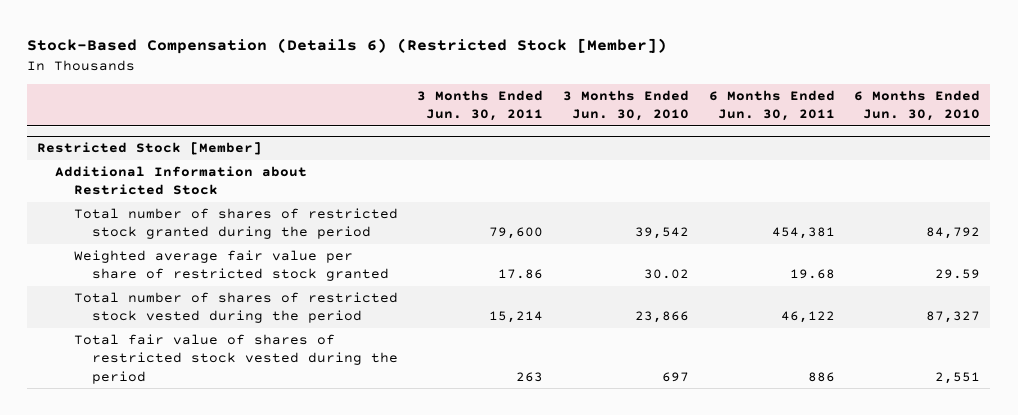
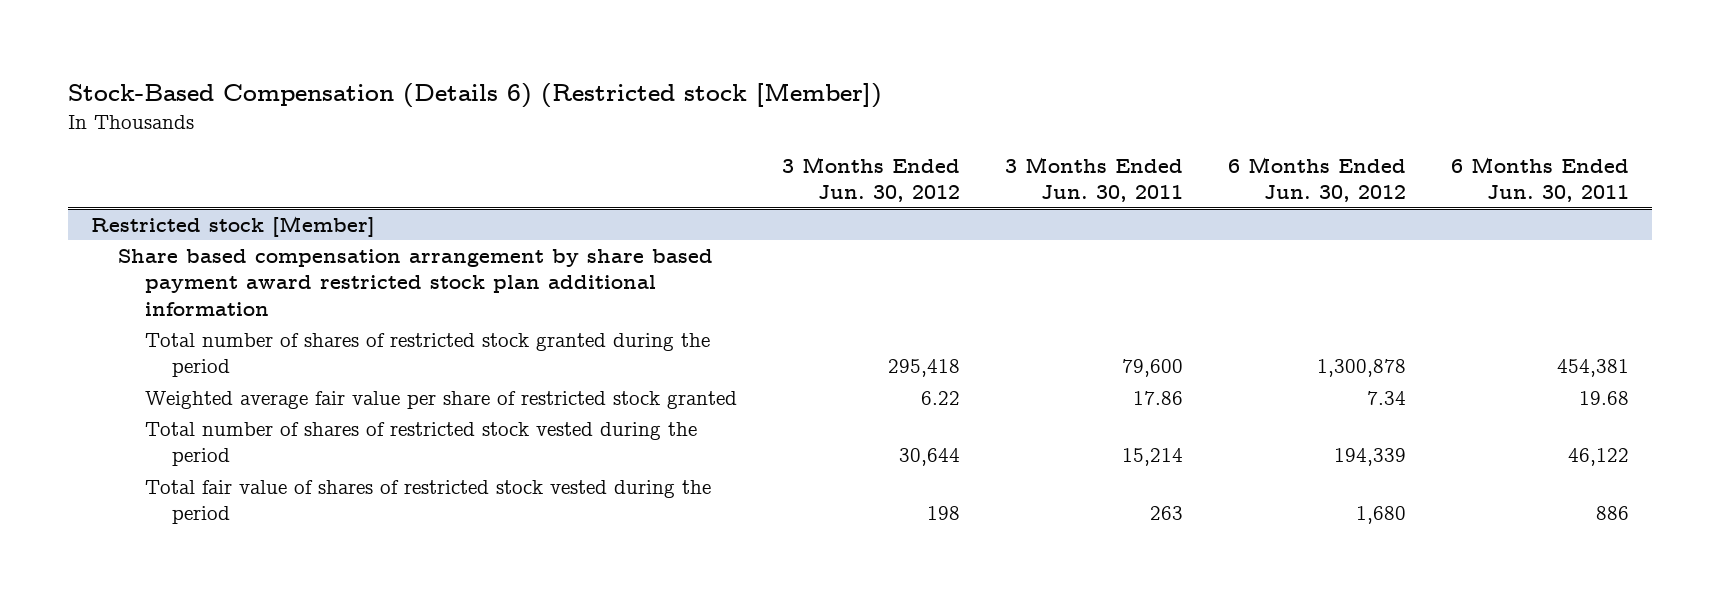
[27,37,668,54] Stock-Based Compensation (Details 6) (Restricted Stock [Member]) -> [68,82,883,108] Stock-Based Compensation (Details 6) (Restricted stock [Member])
[563,90,690,122] 3 Months Ended Jun. 30, 2010 -> none
[854,90,981,122] 6 Months Ended Jun. 30, 2010 -> none
none -> [782,156,961,203] 3 Months Ended Jun. 30, 2012
none -> [1228,156,1407,203] 6 Months Ended Jun. 30, 2012
[37,142,263,156] Restricted Stock [Member] -> [90,215,375,237] Restricted stock [Member]
[55,165,308,196] Additional Information about Restricted Stock -> [118,248,714,316] Share based compensation arrangement by share based payment award restricted stock plan additional information

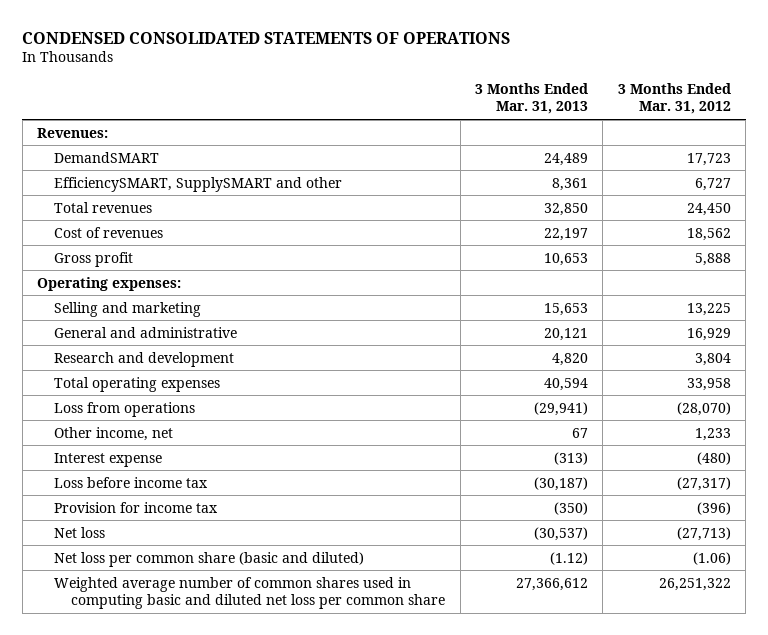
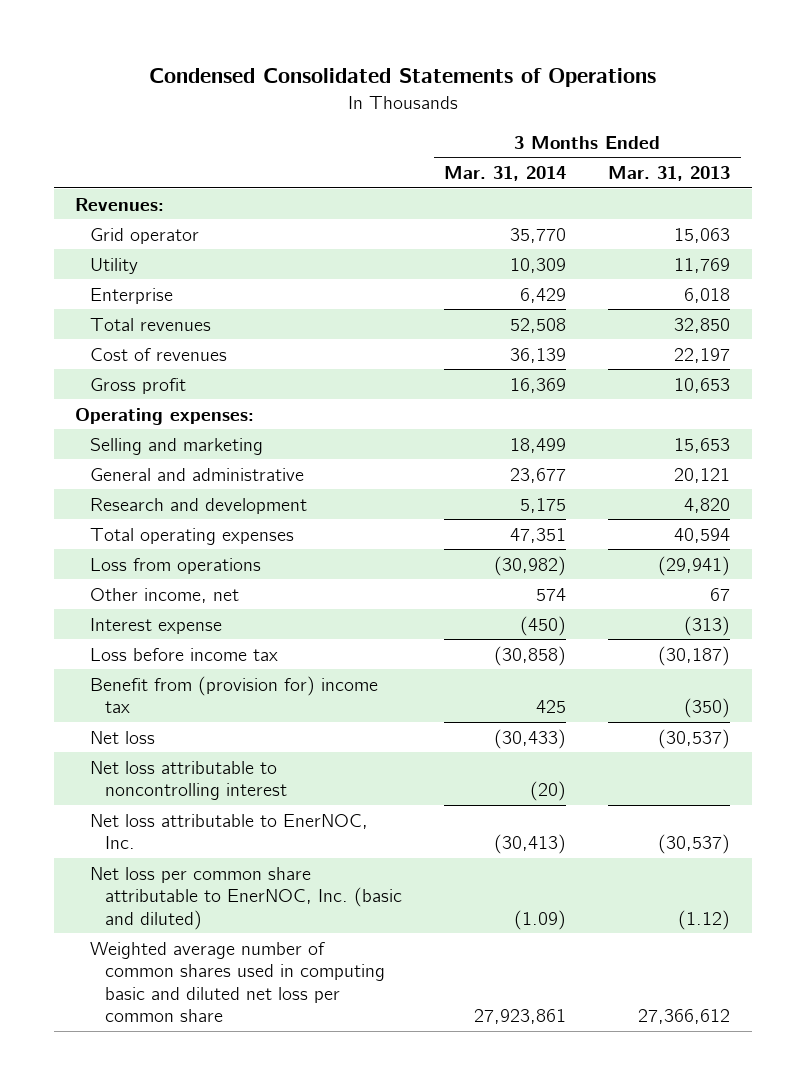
[22,31,511,44] CONDENSED CONSOLIDATED STATEMENTS OF OPERATIONS -> [148,68,656,88] Condensed Consolidated Statements of Operations
[617,82,731,115] 3 Months Ended Mar. 31, 2012 -> none
none -> [444,166,567,182] Mar. 31, 2014
[54,151,160,163] DemandSMART -> none
[54,176,343,192] EfficiencySMART, SupplySMART and other -> none
none -> [90,227,200,244] Grid operator
none -> [90,257,139,274] Utility
none -> [90,287,174,304] Enterprise
[54,501,219,513] Provision for income tax -> [90,675,379,714] Benefit from (provision for) income tax
none -> [90,760,288,801] Net loss attributable to noncontrolling interest
none -> [90,813,369,850] Net loss attributable to EnerNOC, Inc.
[54,551,365,567] Net loss per common share (basic and diluted) -> [90,866,403,930] Net loss per common share attributable to EnerNOC, Inc. (basic and diluted)

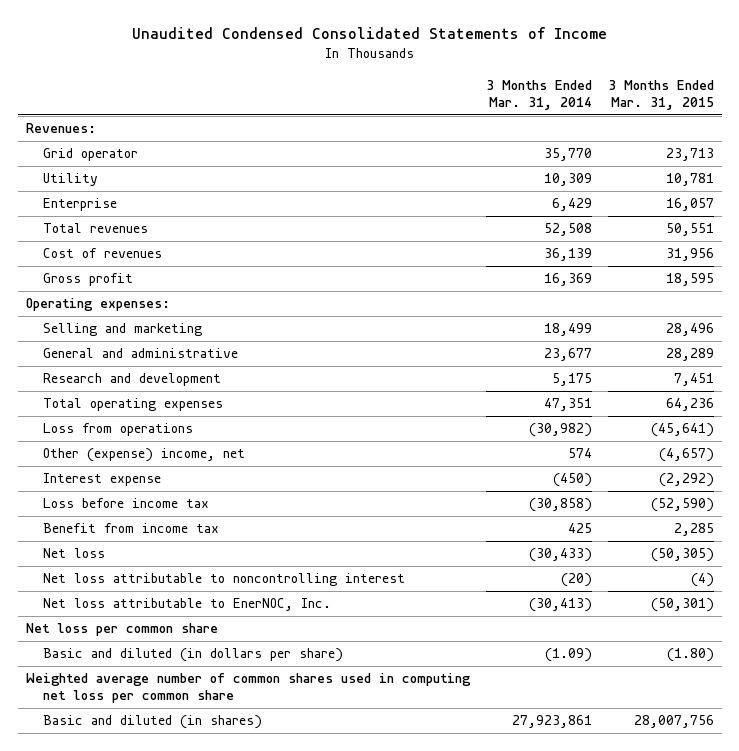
[148,68,656,88] Condensed Consolidated Statements of Operations -> [131,27,607,40] Unaudited Condensed Consolidated Statements of Income
[608,166,731,182] Mar. 31, 2013 -> none
none -> [607,79,714,110] 3 Months Ended Mar. 31, 2015
[90,587,240,603] Other income, net -> [43,448,246,463] Other (expense) income, net
[90,675,379,714] Benefit from (provision for) income tax -> [43,523,220,534] Benefit from income tax
none -> [25,623,218,637] Net loss per common share
[90,866,403,930] Net loss per common share attributable to EnerNOC, Inc. (basic and diluted) -> [43,648,344,663] Basic and diluted (in dollars per share)
none -> [25,673,471,704] Weighted average number of common shares used in computing net loss per common share
[90,941,386,1023] Weighted average number of common shares used in computing basic and diluted net loss per common share -> [43,715,263,730] Basic and diluted (in shares)

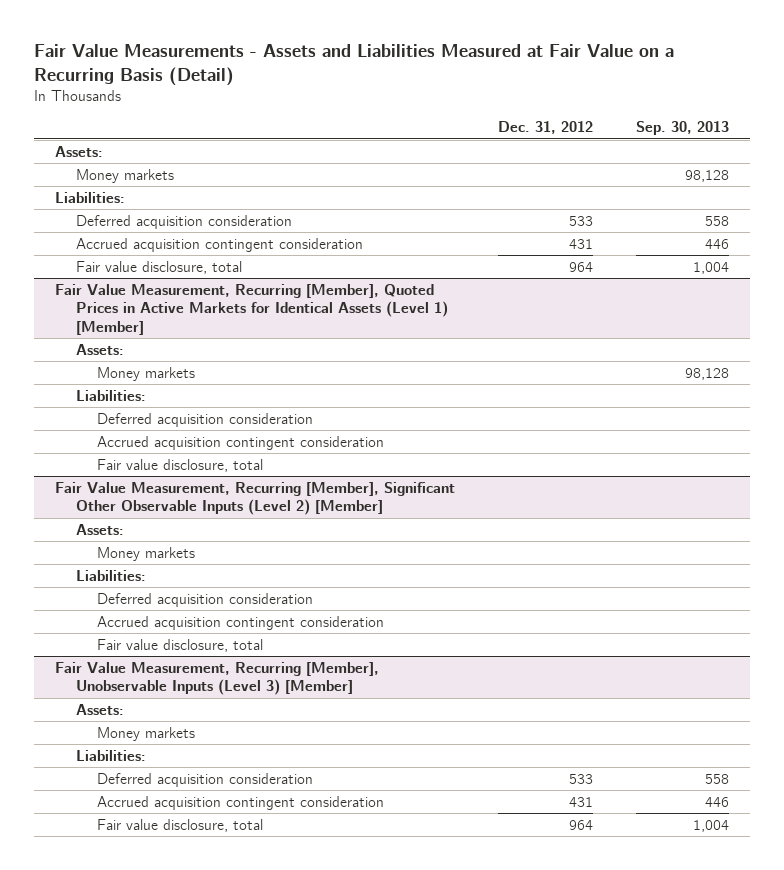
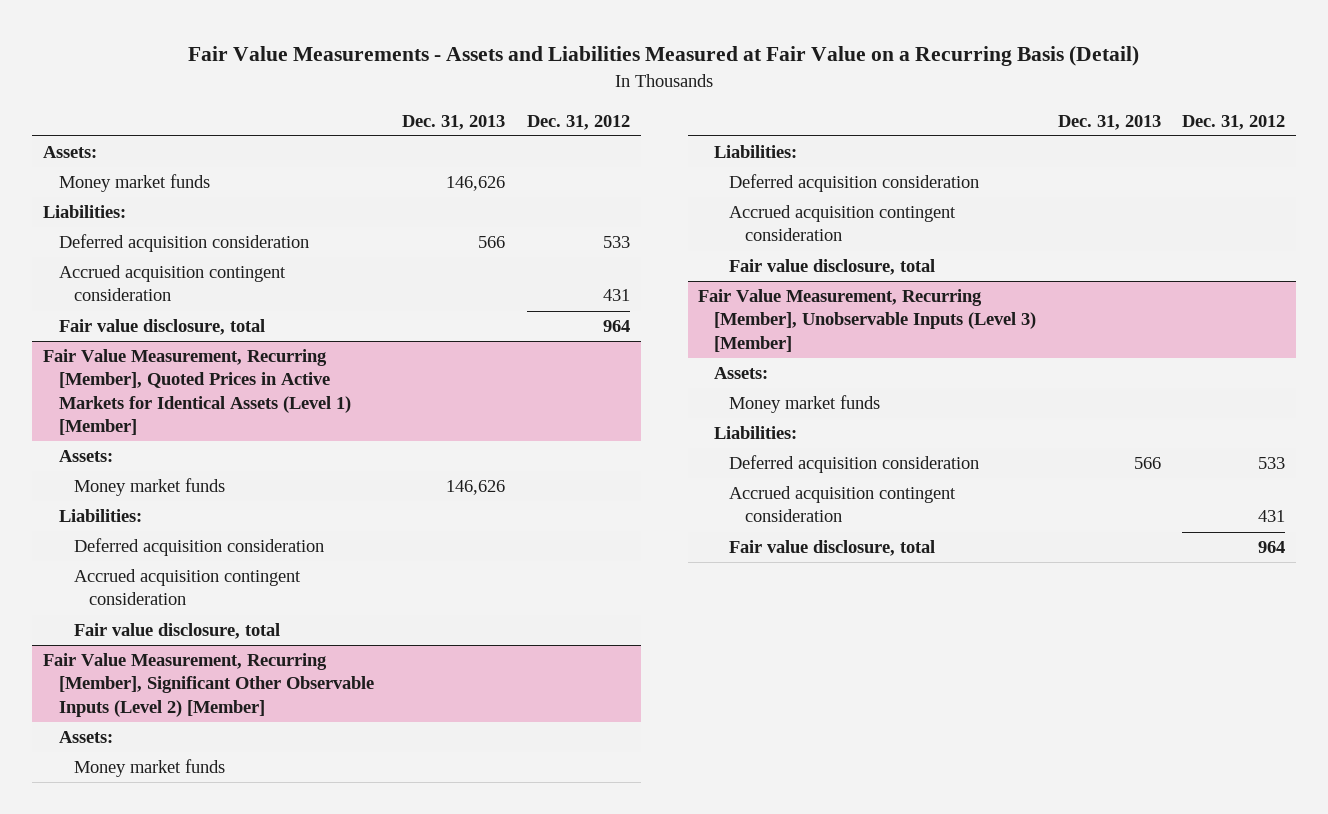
[635,121,729,136] Sep. 30, 2013 -> none
none -> [402,114,506,130] Dec. 31, 2013
[75,168,174,183] Money markets -> [58,174,210,193] Money market funds
[96,366,195,381] Money markets -> [73,478,225,497] Money market funds
[96,546,195,561] Money markets -> [73,759,225,778] Money market funds
[96,726,195,741] Money markets -> [729,395,881,414] Money market funds

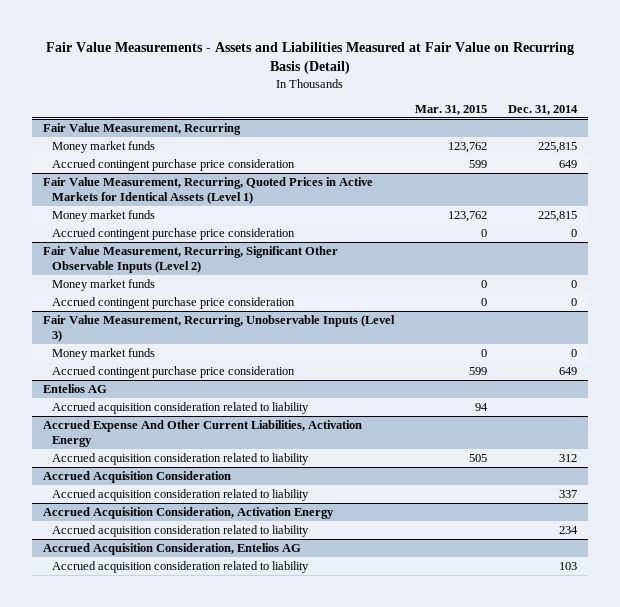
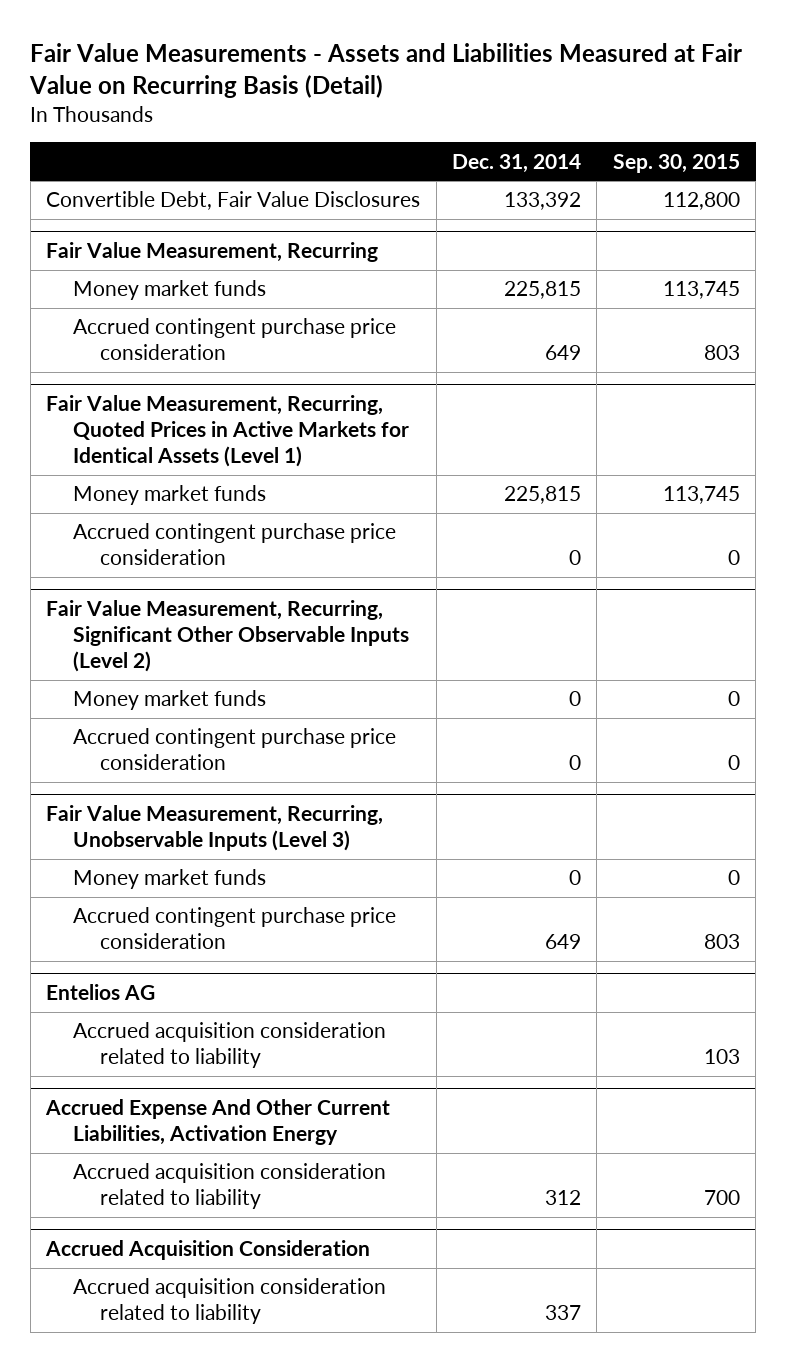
[415,104,488,115] Mar. 31, 2015 -> none
none -> [612,153,740,173] Sep. 30, 2015
none -> [46,191,421,211] Convertible Debt, Fair Value Disclosures
[43,506,335,519] Accrued Acquisition Consideration, Activation Energy -> none
[51,524,309,537] Accrued acquisition consideration related to liability -> none
[43,542,302,555] Accrued Acquisition Consideration, Entelios AG -> none
[51,560,309,573] Accrued acquisition consideration related to liability -> none

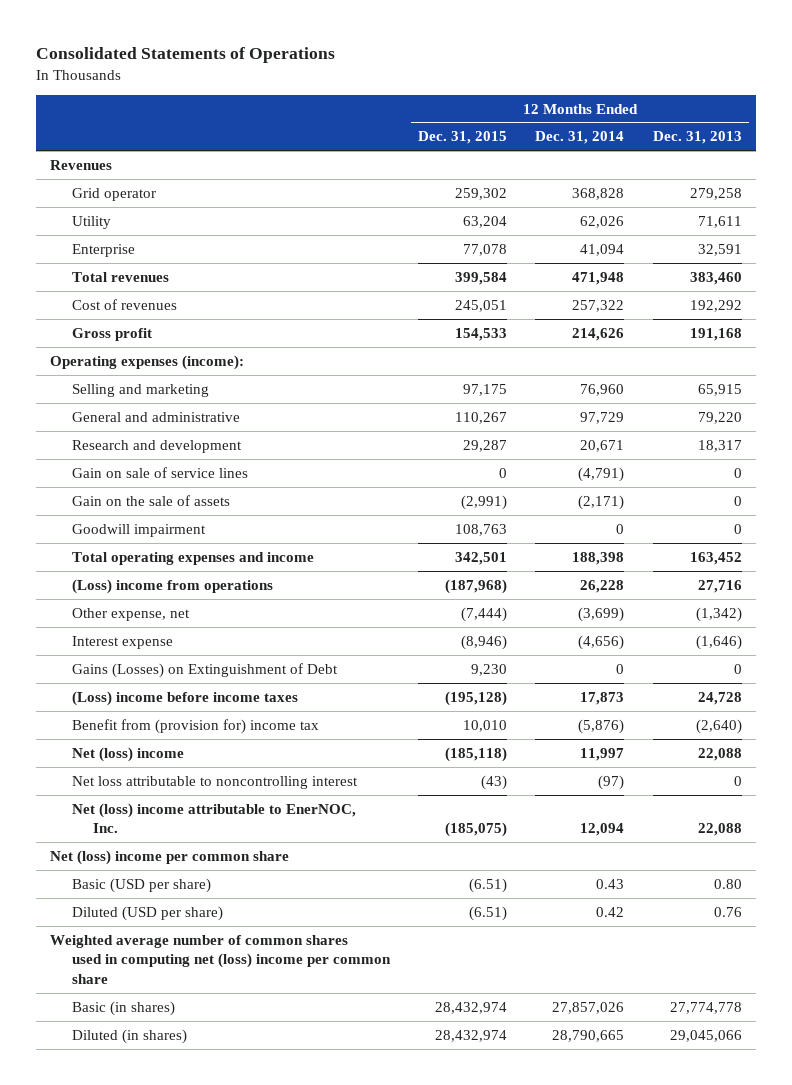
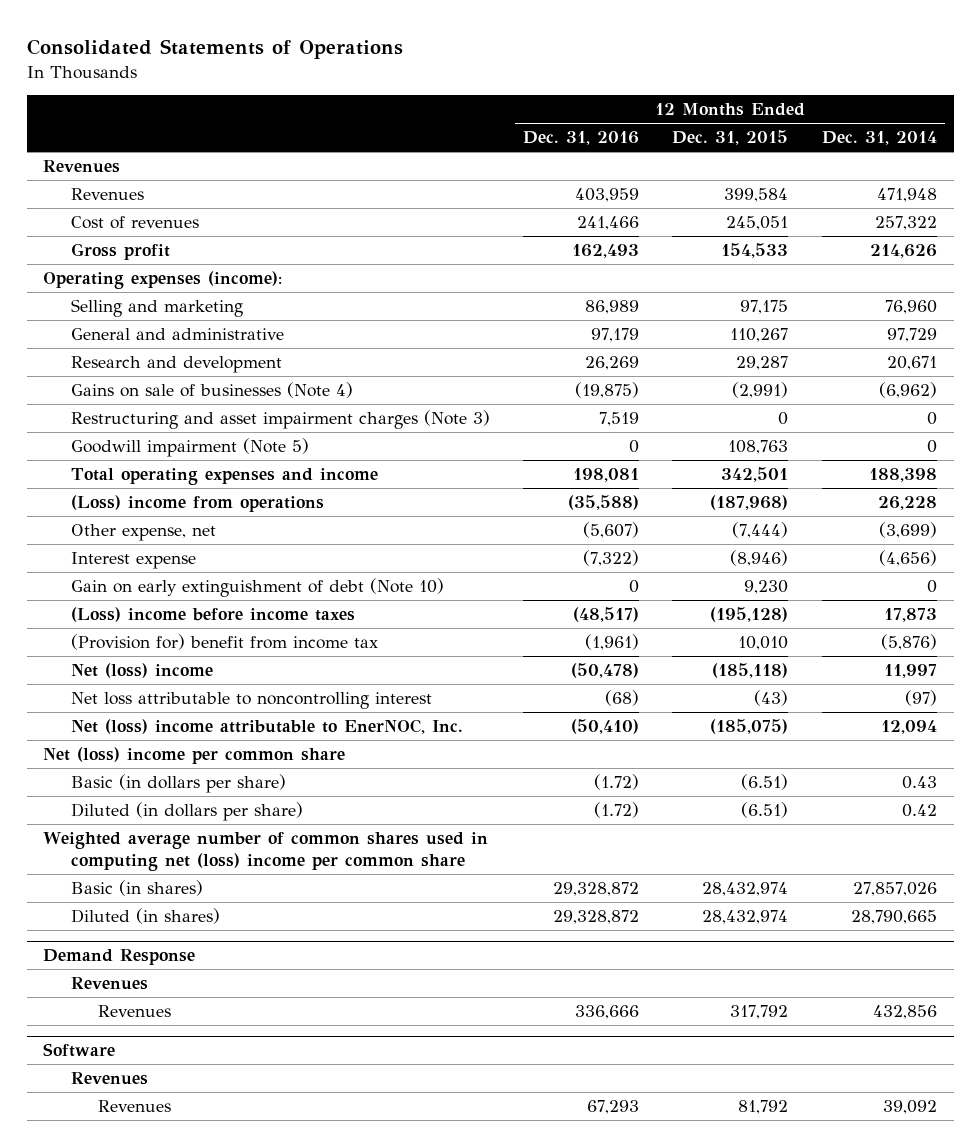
[652,131,742,145] Dec. 31, 2013 -> none
none -> [523,131,640,146] Dec. 31, 2016
[71,187,156,201] Grid operator -> none
[71,215,111,229] Utility -> none
[71,243,135,257] Enterprise -> none
[71,271,169,282] Total revenues -> [70,187,144,200] Revenues
[71,494,230,506] Gain on the sale of assets -> none
[71,466,248,478] Gain on sale of service lines -> [70,381,353,398] Gains on sale of businesses (Note 4)
[498,467,507,478] 0 -> [732,381,789,398] (2,991)
[578,466,625,482] (4,791) -> [878,381,937,398] (6,962)
none -> [70,409,490,429] Restructuring and asset impairment charges (Note 3)
[71,523,206,537] Goodwill impairment -> [70,437,309,457] Goodwill impairment (Note 5)
[71,662,338,678] Gains (Losses) on Extinguishment of Debt -> [70,577,444,597] Gain on early extinguishment of debt (Note 10)
[71,718,319,734] Benefit from (provision for) income tax -> [70,633,378,650] (Provision for) benefit from income tax
[71,877,211,893] Basic (USD per share) -> [70,773,286,793] Basic (in dollars per share)
[71,905,223,921] Diluted (USD per share) -> [70,801,303,821] Diluted (in dollars per share)
none -> [43,949,196,966] Demand Response
none -> [70,976,148,990] Revenues
none -> [97,1004,171,1017] Revenues
none -> [43,1043,116,1058] Software
none -> [70,1071,148,1085] Revenues
none -> [97,1099,171,1112] Revenues

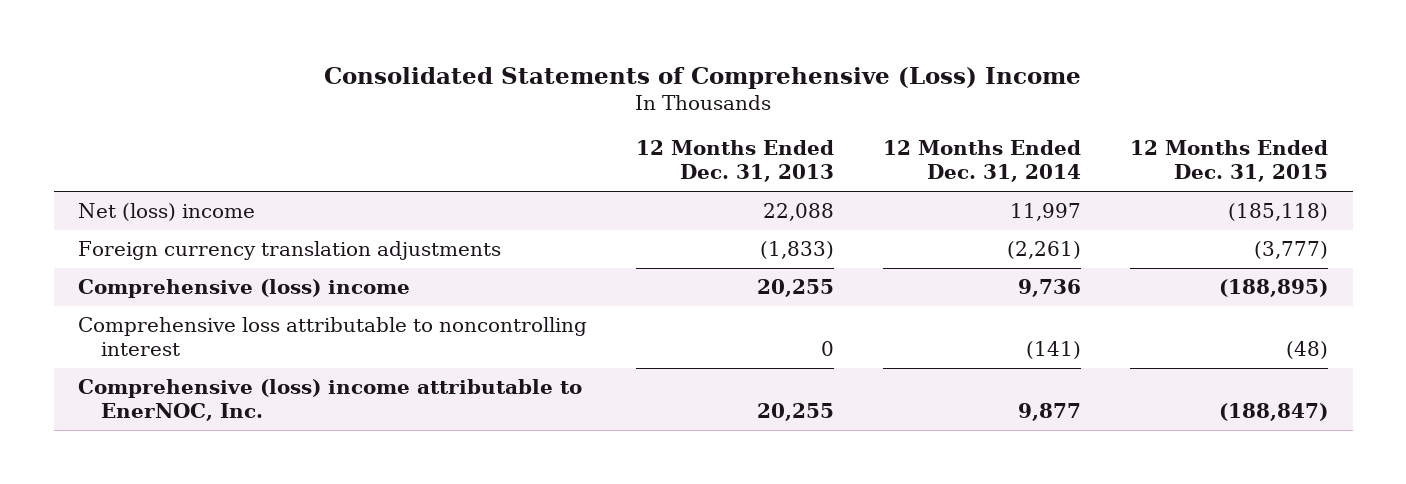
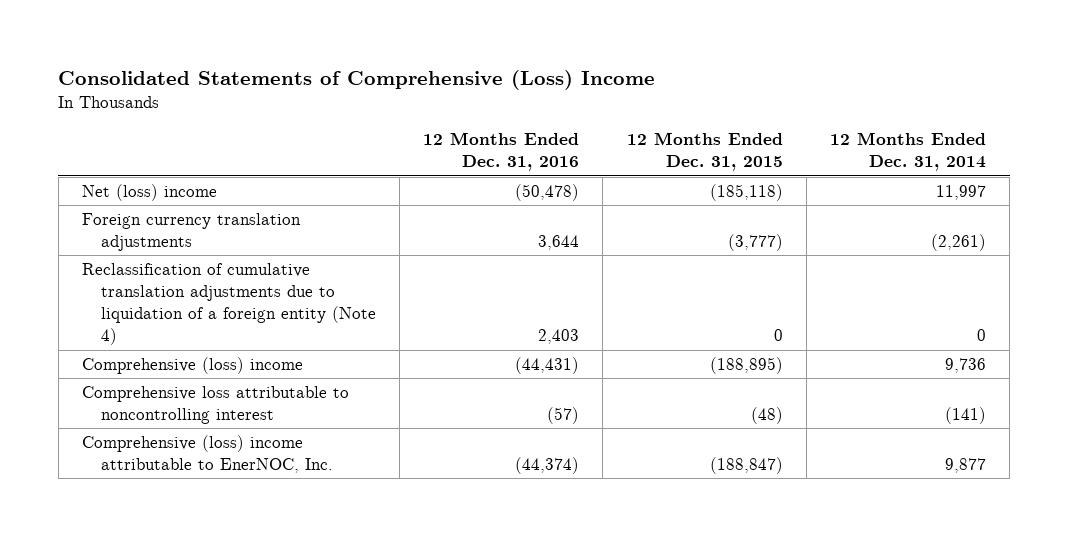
[636,140,835,183] 12 Months Ended Dec. 31, 2013 -> none
none -> [423,132,580,172] 12 Months Ended Dec. 31, 2016
none -> [81,263,376,346] Reclassification of cumulative translation adjustments due to liquidation of a foreign entity (Note 4)

